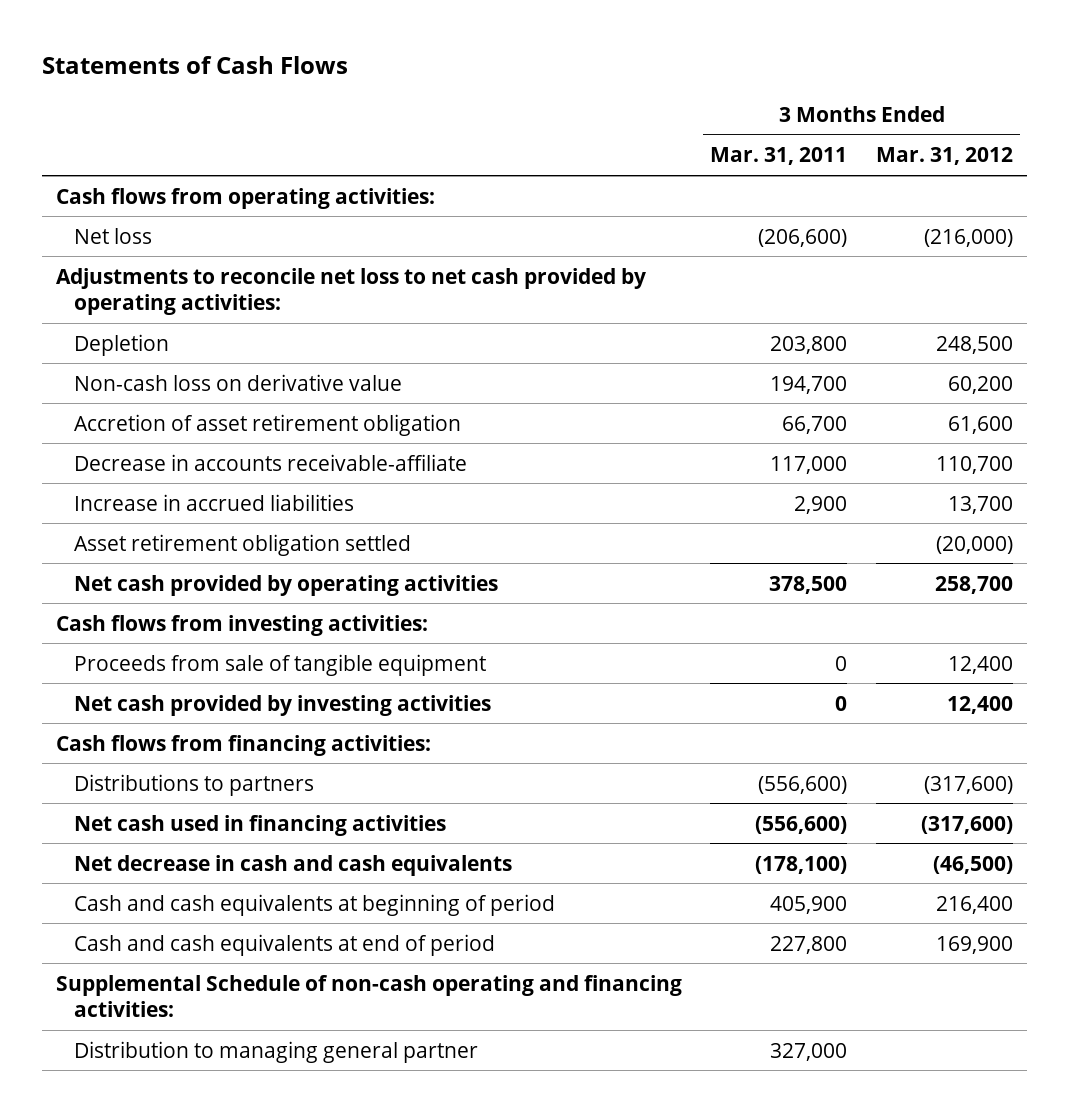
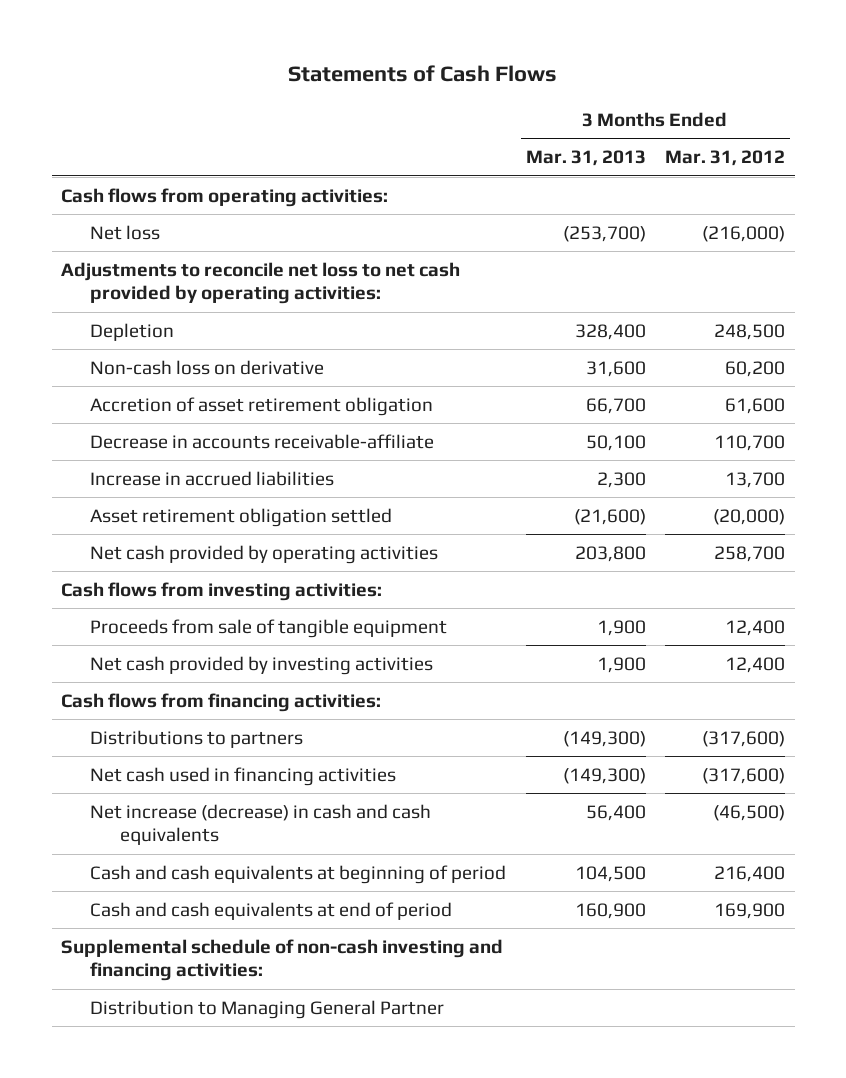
[710,147,848,166] Mar. 31, 2011 -> none
none -> [525,150,646,167] Mar. 31, 2013
[74,373,403,391] Non-cash loss on derivative value -> [90,359,325,375] Non-cash loss on derivative
[74,854,513,876] Net decrease in cash and cash equivalents -> [90,803,432,846] Net increase (decrease) in cash and cash equivalents
[55,974,682,1018] Supplemental Schedule of non-cash operating and financing activities: -> [61,938,504,982] Supplemental schedule of non-cash investing and financing activities:
[74,1040,479,1063] Distribution to managing general partner -> [90,999,445,1019] Distribution to Managing General Partner

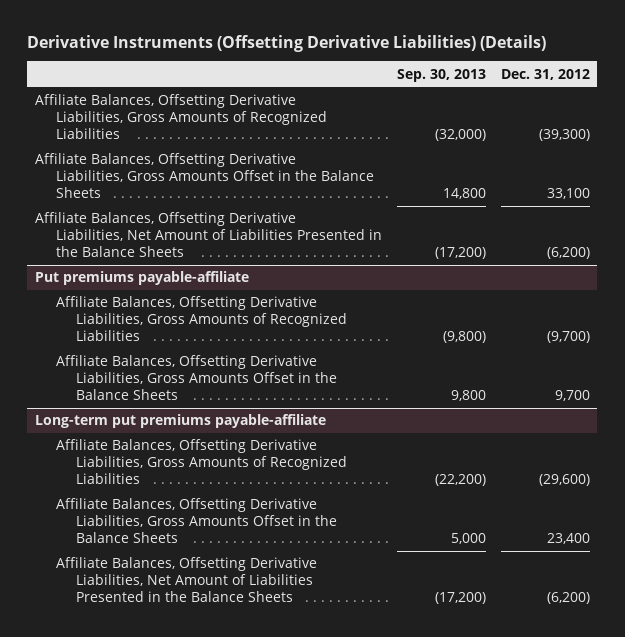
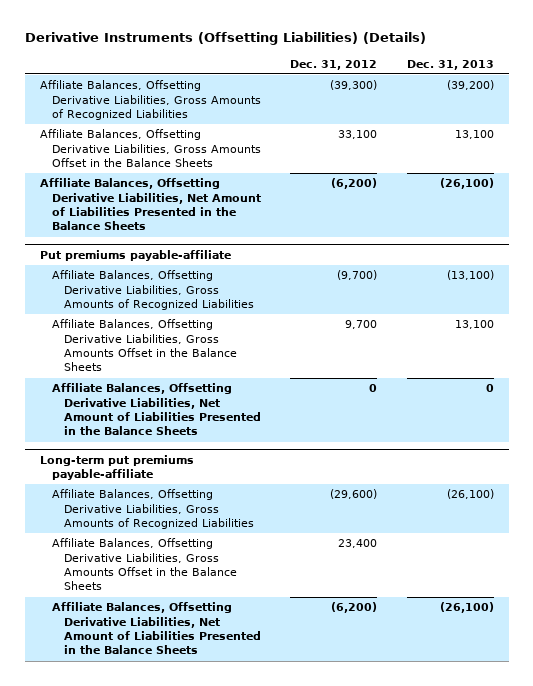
[27,35,547,53] Derivative Instruments (Offsetting Derivative Liabilities) (Details) -> [24,32,426,46] Derivative Instruments (Offsetting Liabilities) (Details)
[396,68,486,82] Sep. 30, 2013 -> none
none -> [406,59,494,70] Dec. 31, 2013
none -> [51,383,261,436] Affiliate Balances, Offsetting Derivative Liabilities, Net Amount of Liabilities Presented in the Balance Sheets

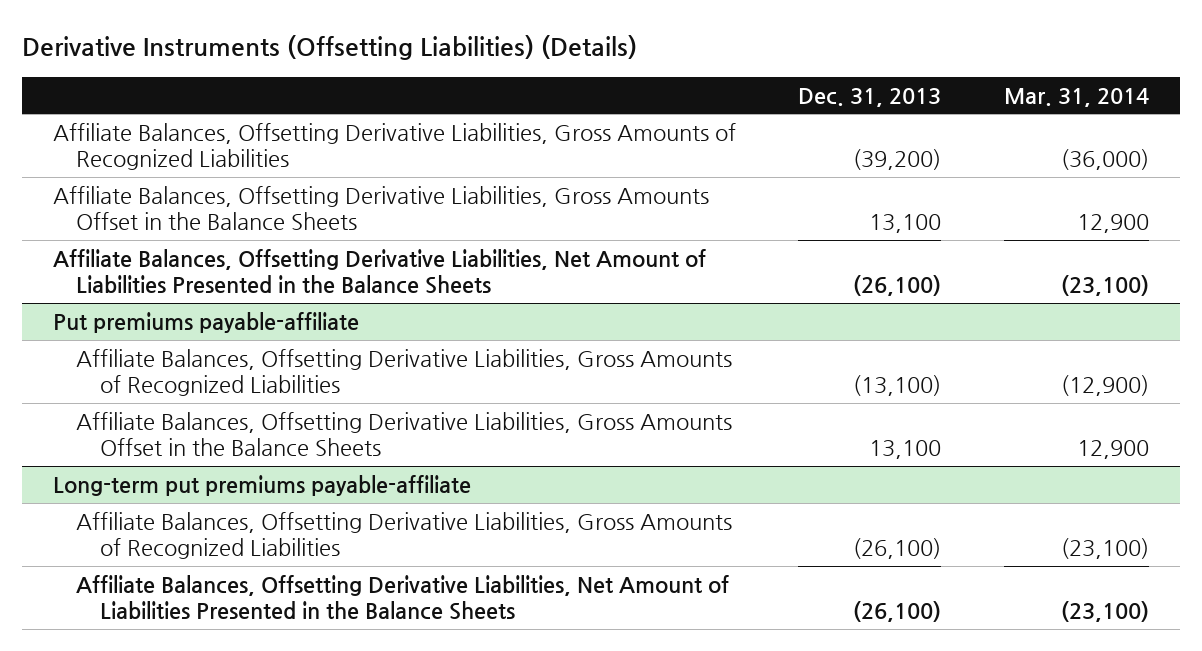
[290,59,378,70] Dec. 31, 2012 -> none
none -> [1003,87,1149,107] Mar. 31, 2014
[51,383,261,436] Affiliate Balances, Offsetting Derivative Liabilities, Net Amount of Liabilities Presented in the Balance Sheets -> none
[51,538,237,591] Affiliate Balances, Offsetting Derivative Liabilities, Gross Amounts Offset in the Balance Sheets -> none

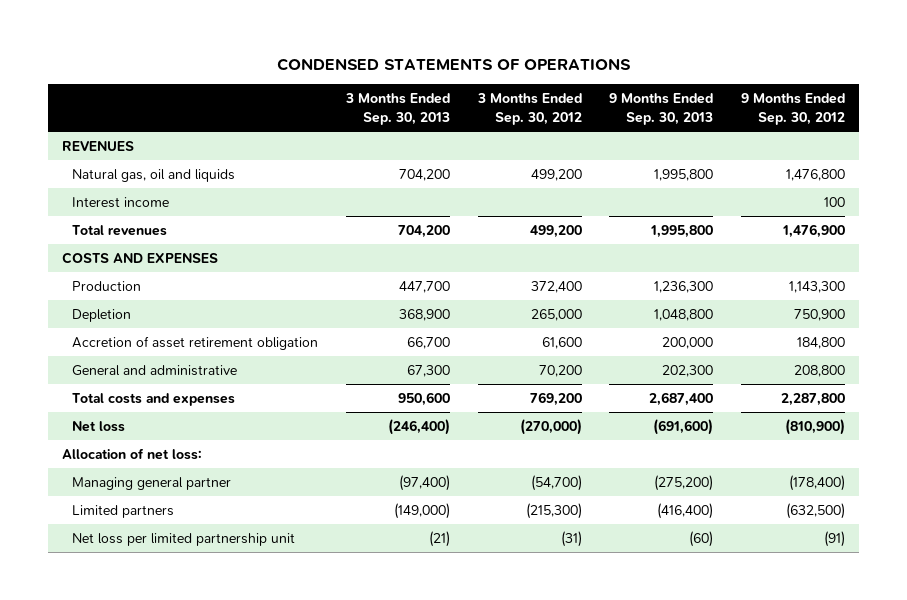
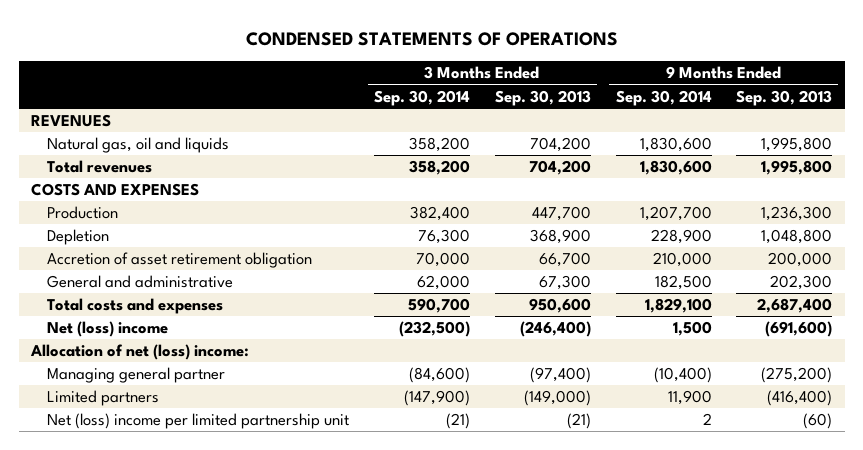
[476,93,582,125] 3 Months Ended Sep. 30, 2012 -> none
[741,93,846,125] 9 Months Ended Sep. 30, 2012 -> none
none -> [374,89,471,106] Sep. 30, 2014
none -> [615,89,712,106] Sep. 30, 2014
[72,196,170,208] Interest income -> none
[72,420,126,432] Net loss -> [47,321,169,338] Net (loss) income
[62,447,203,460] Allocation of net loss: -> [30,344,250,361] Allocation of net (loss) income:
[72,532,296,546] Net loss per limited partnership unit -> [47,413,350,430] Net (loss) income per limited partnership unit

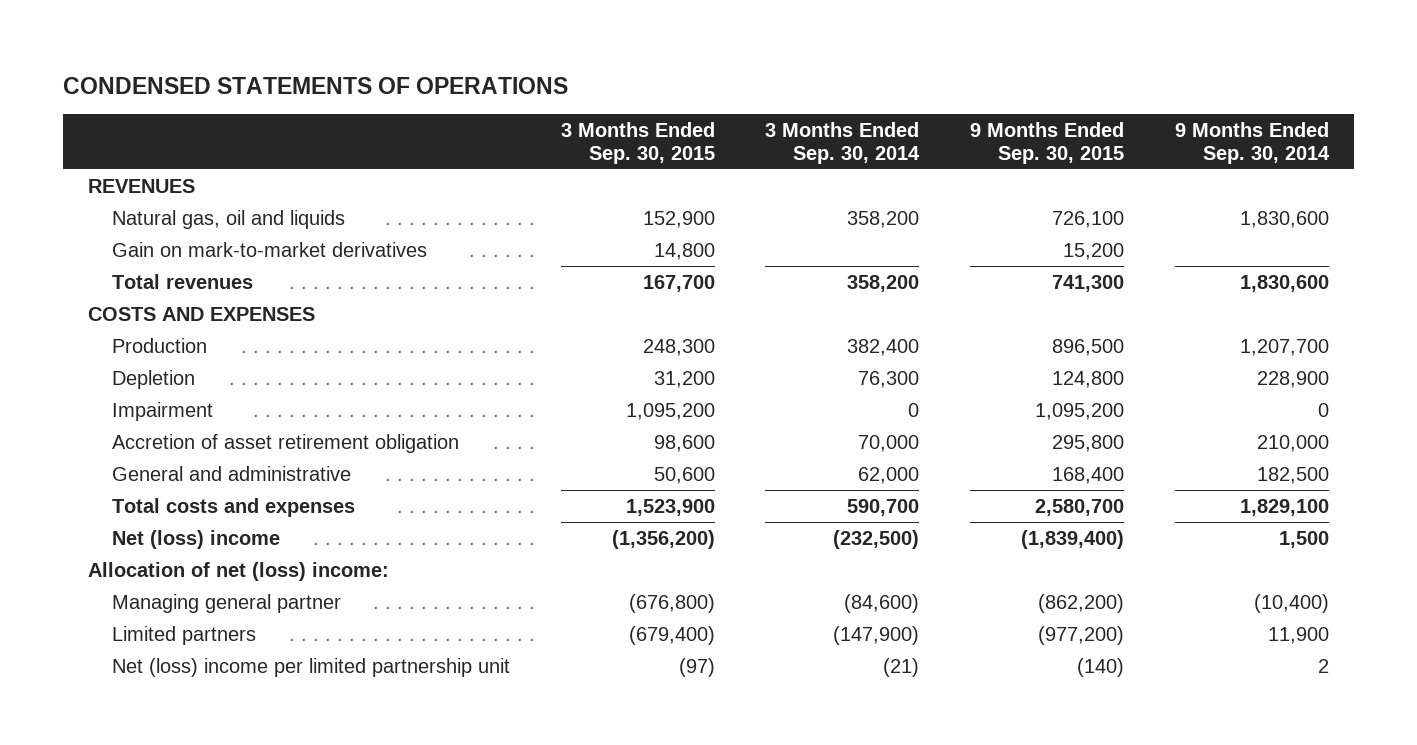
[494,89,591,106] Sep. 30, 2013 -> none
[736,89,833,106] Sep. 30, 2013 -> none
none -> [560,121,715,164] 3 Months Ended Sep. 30, 2015
none -> [970,121,1125,164] 9 Months Ended Sep. 30, 2015
none -> [112,241,428,257] Gain on mark-to-market derivatives
none -> [112,401,214,421] Impairment

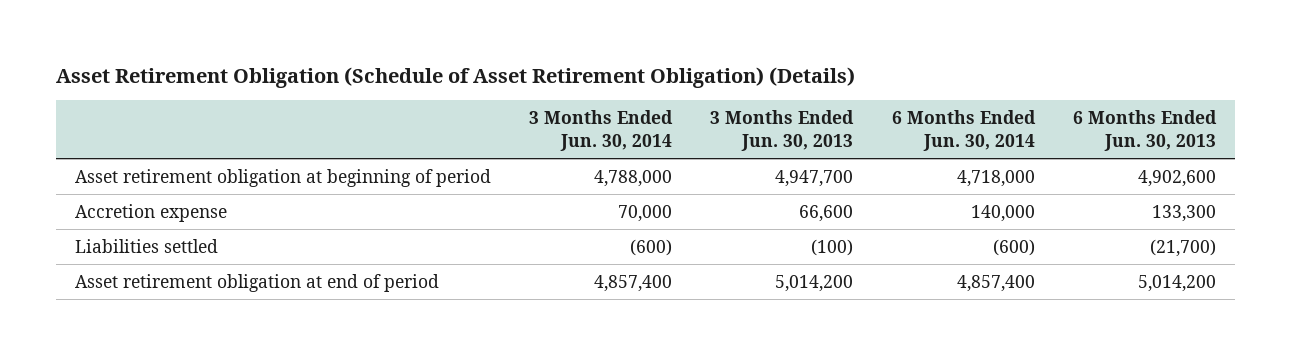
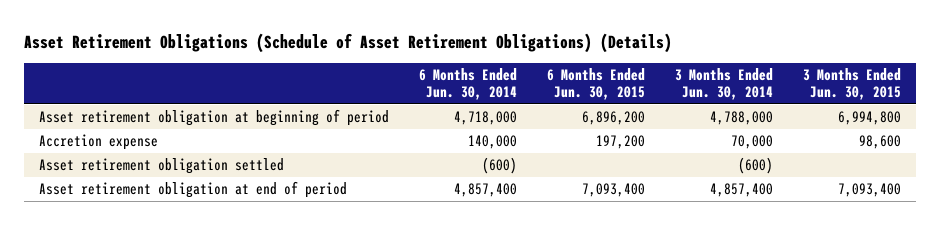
[55,66,855,88] Asset Retirement Obligation (Schedule of Asset Retirement Obligation) (Details) -> [24,32,673,53] Asset Retirement Obligations (Schedule of Asset Retirement Obligations) (Details)
[710,110,855,151] 3 Months Ended Jun. 30, 2013 -> none
[1072,110,1217,151] 6 Months Ended Jun. 30, 2013 -> none
none -> [547,67,646,101] 6 Months Ended Jun. 30, 2015
none -> [803,67,902,101] 3 Months Ended Jun. 30, 2015
[74,238,218,253] Liabilities settled -> [39,158,285,175] Asset retirement obligation settled

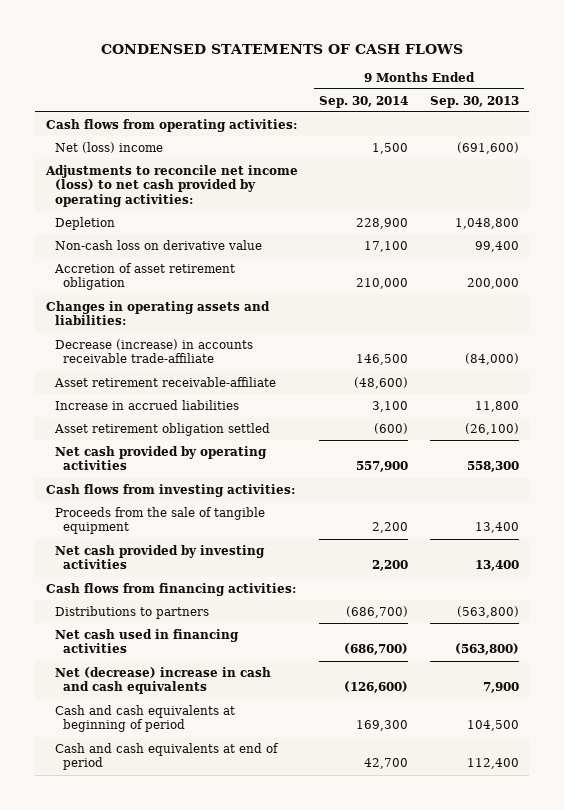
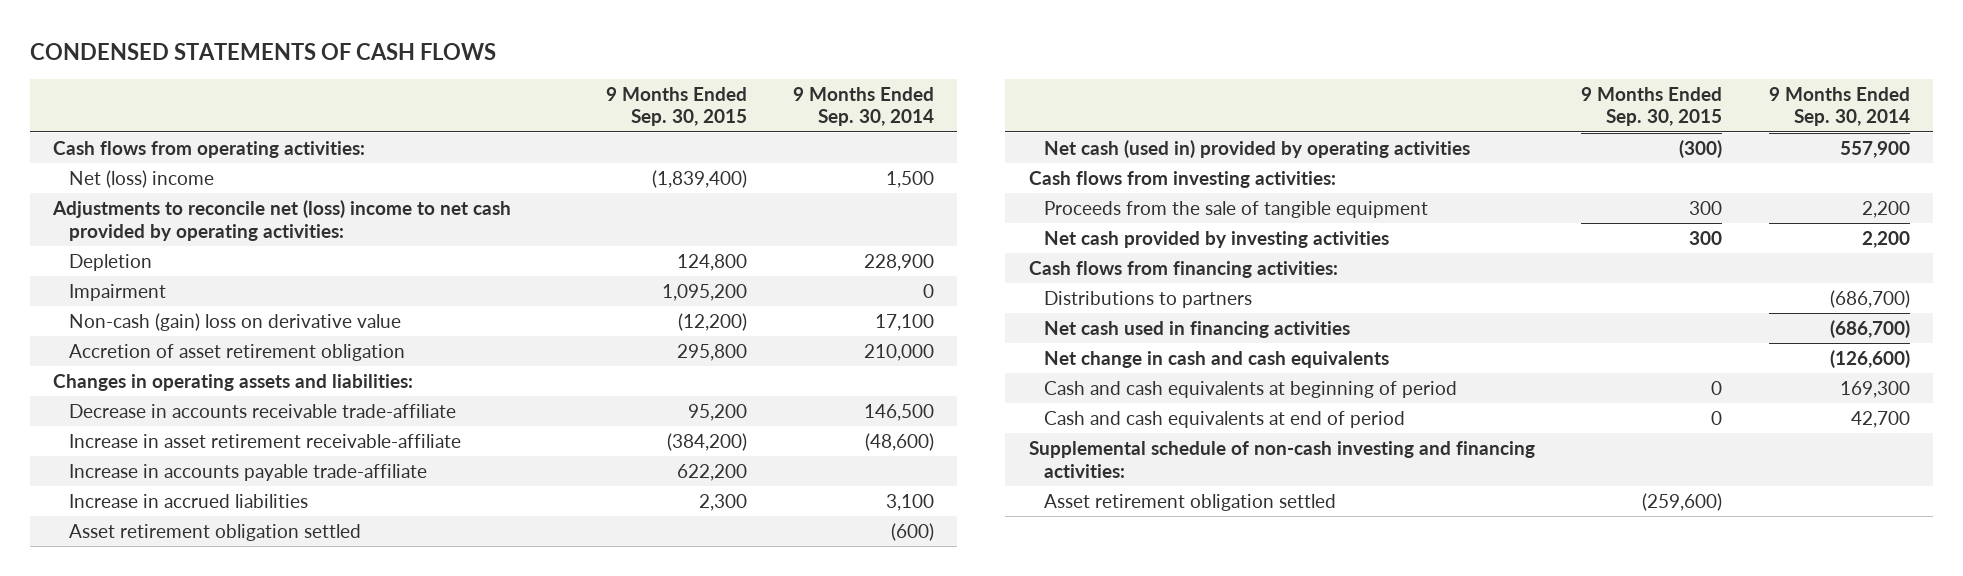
[429,95,519,108] Sep. 30, 2013 -> none
none -> [605,86,747,127] 9 Months Ended Sep. 30, 2015
[44,164,298,207] Adjustments to reconcile net income (loss) to net cash provided by operating activities: -> [52,199,512,241] Adjustments to reconcile net (loss) income to net cash provided by operating activities:
none -> [68,283,166,301] Impairment
[54,239,262,250] Non-cash loss on derivative value -> [68,312,401,331] Non-cash (gain) loss on derivative value
[54,338,253,364] Decrease (increase) in accounts receivable trade-affiliate -> [68,403,456,418] Decrease in accounts receivable trade-affiliate
[53,376,276,387] Asset retirement receivable-affiliate -> [68,433,461,448] Increase in asset retirement receivable-affiliate
none -> [68,463,427,481] Increase in accounts payable trade-affiliate
[54,445,267,471] Net cash provided by operating activities -> [1044,139,1471,158] Net cash (used in) provided by operating activities
[54,666,271,695] Net (decrease) increase in cash and cash equivalents -> [1044,350,1390,368] Net change in cash and cash equivalents
none -> [1028,440,1535,478] Supplemental schedule of non-cash investing and financing activities:
none -> [1044,493,1337,511] Asset retirement obligation settled

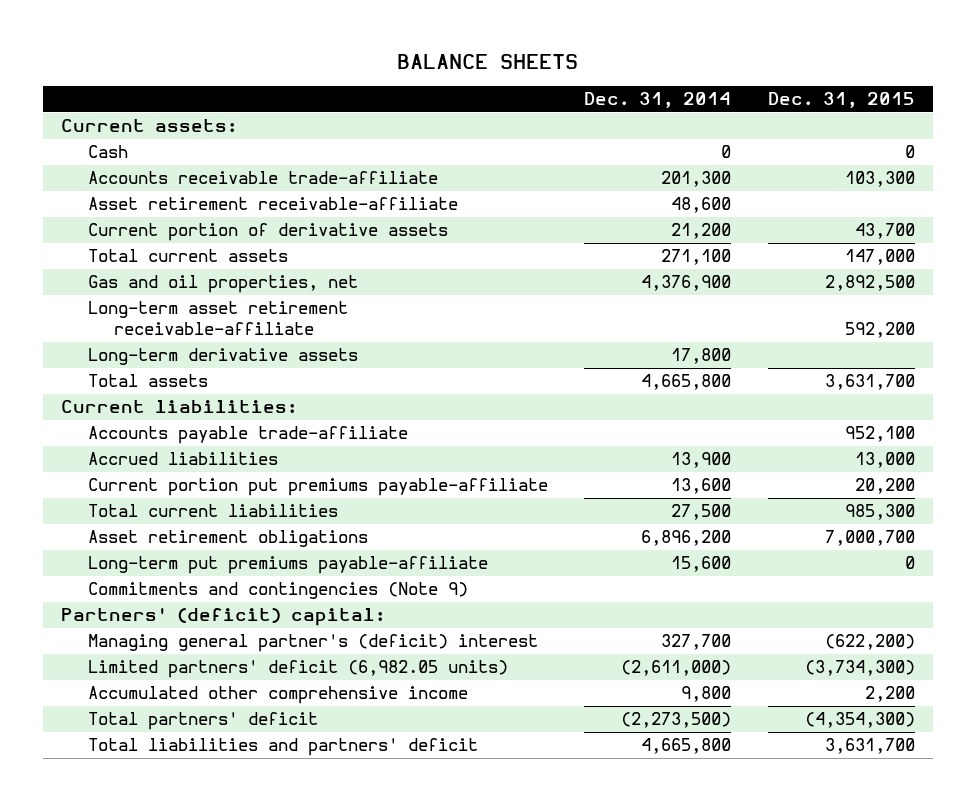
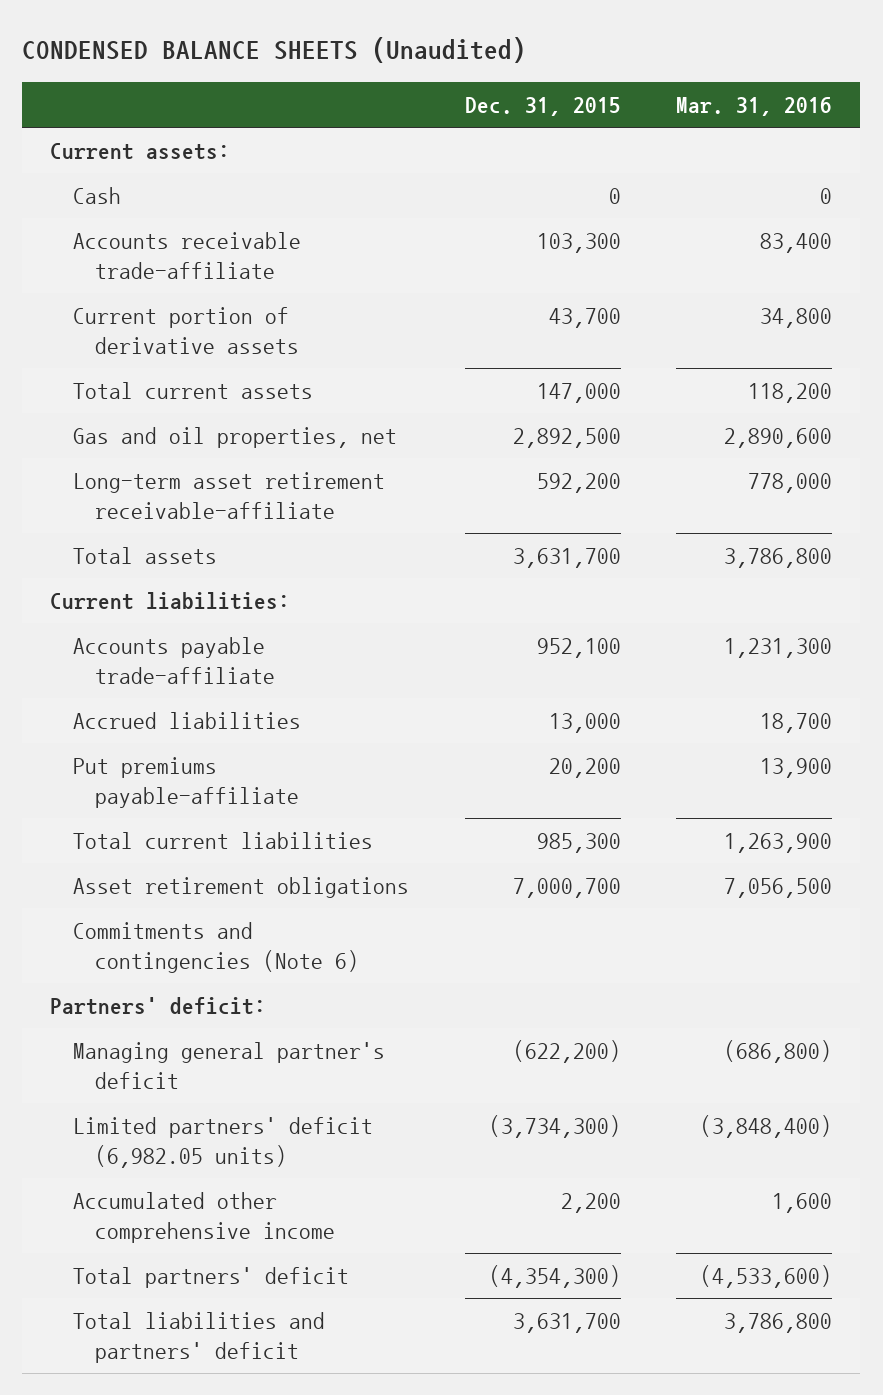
[396,54,578,70] BALANCE SHEETS -> [22,37,527,64] CONDENSED BALANCE SHEETS (Unaudited)
[584,92,732,109] Dec. 31, 2014 -> none
none -> [676,96,833,116] Mar. 31, 2016
[87,197,458,211] Asset retirement receivable-affiliate -> none
[87,348,358,366] Long-term derivative assets -> none
[87,478,548,497] Current portion put premiums payable-affiliate -> [72,757,300,809] Put premiums payable-affiliate
[87,556,488,575] Long-term put premiums payable-affiliate -> none
[87,582,468,600] Commitments and contingencies (Note 9) -> [72,922,360,974] Commitments and contingencies (Note 6)
[61,608,386,627] Partners' (deficit) capital: -> [50,997,267,1016] Partners' deficit:
[87,634,538,653] Managing general partner's (deficit) interest -> [72,1042,385,1090] Managing general partner's deficit

